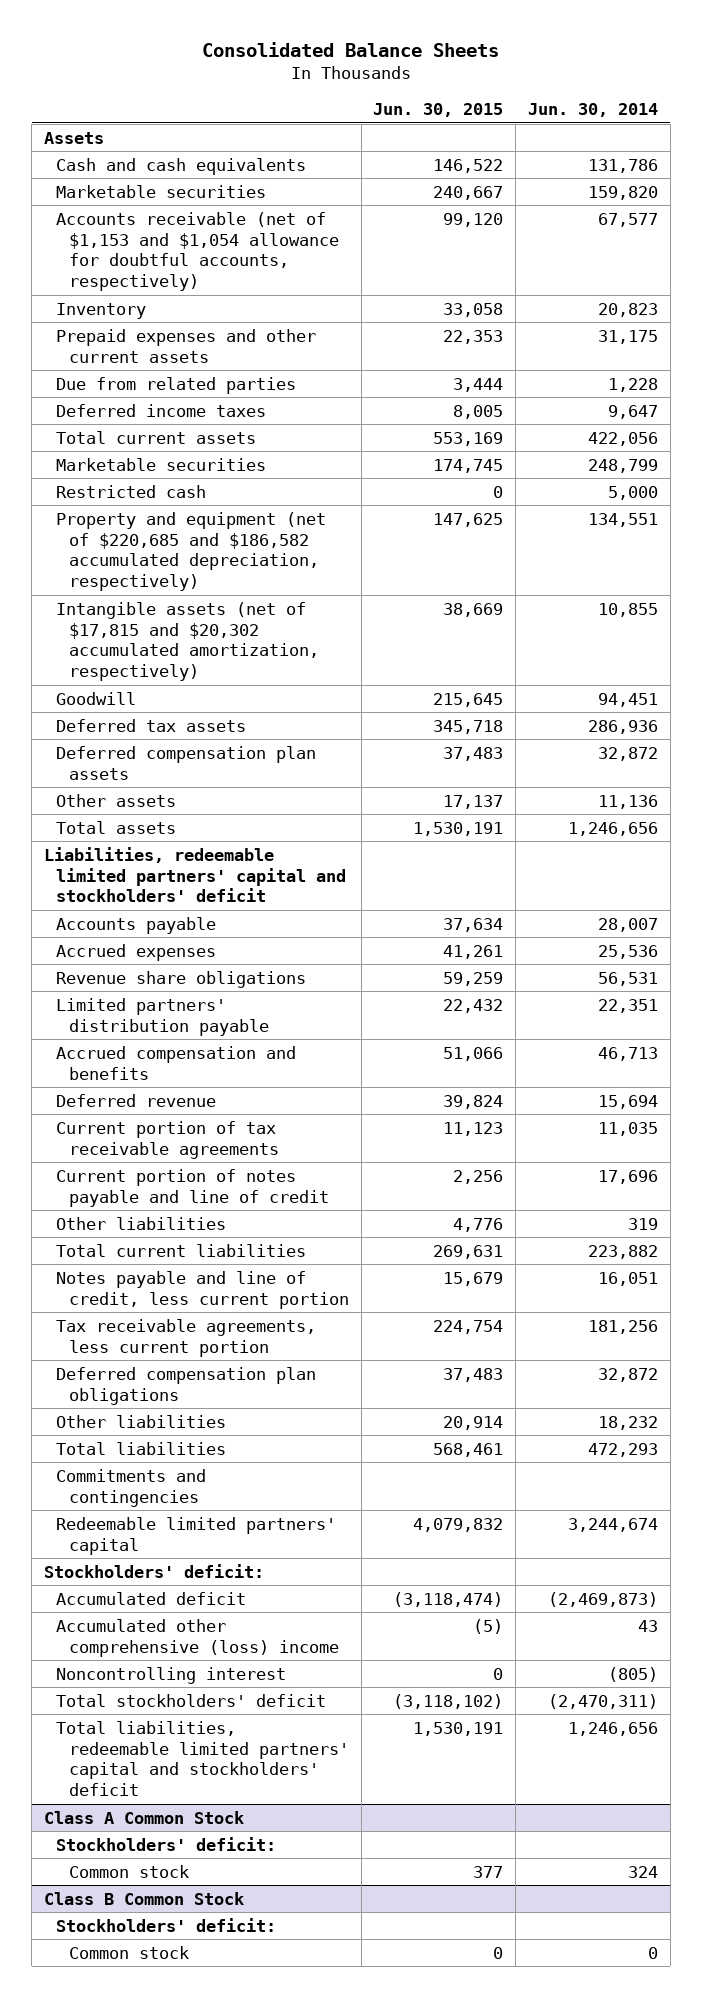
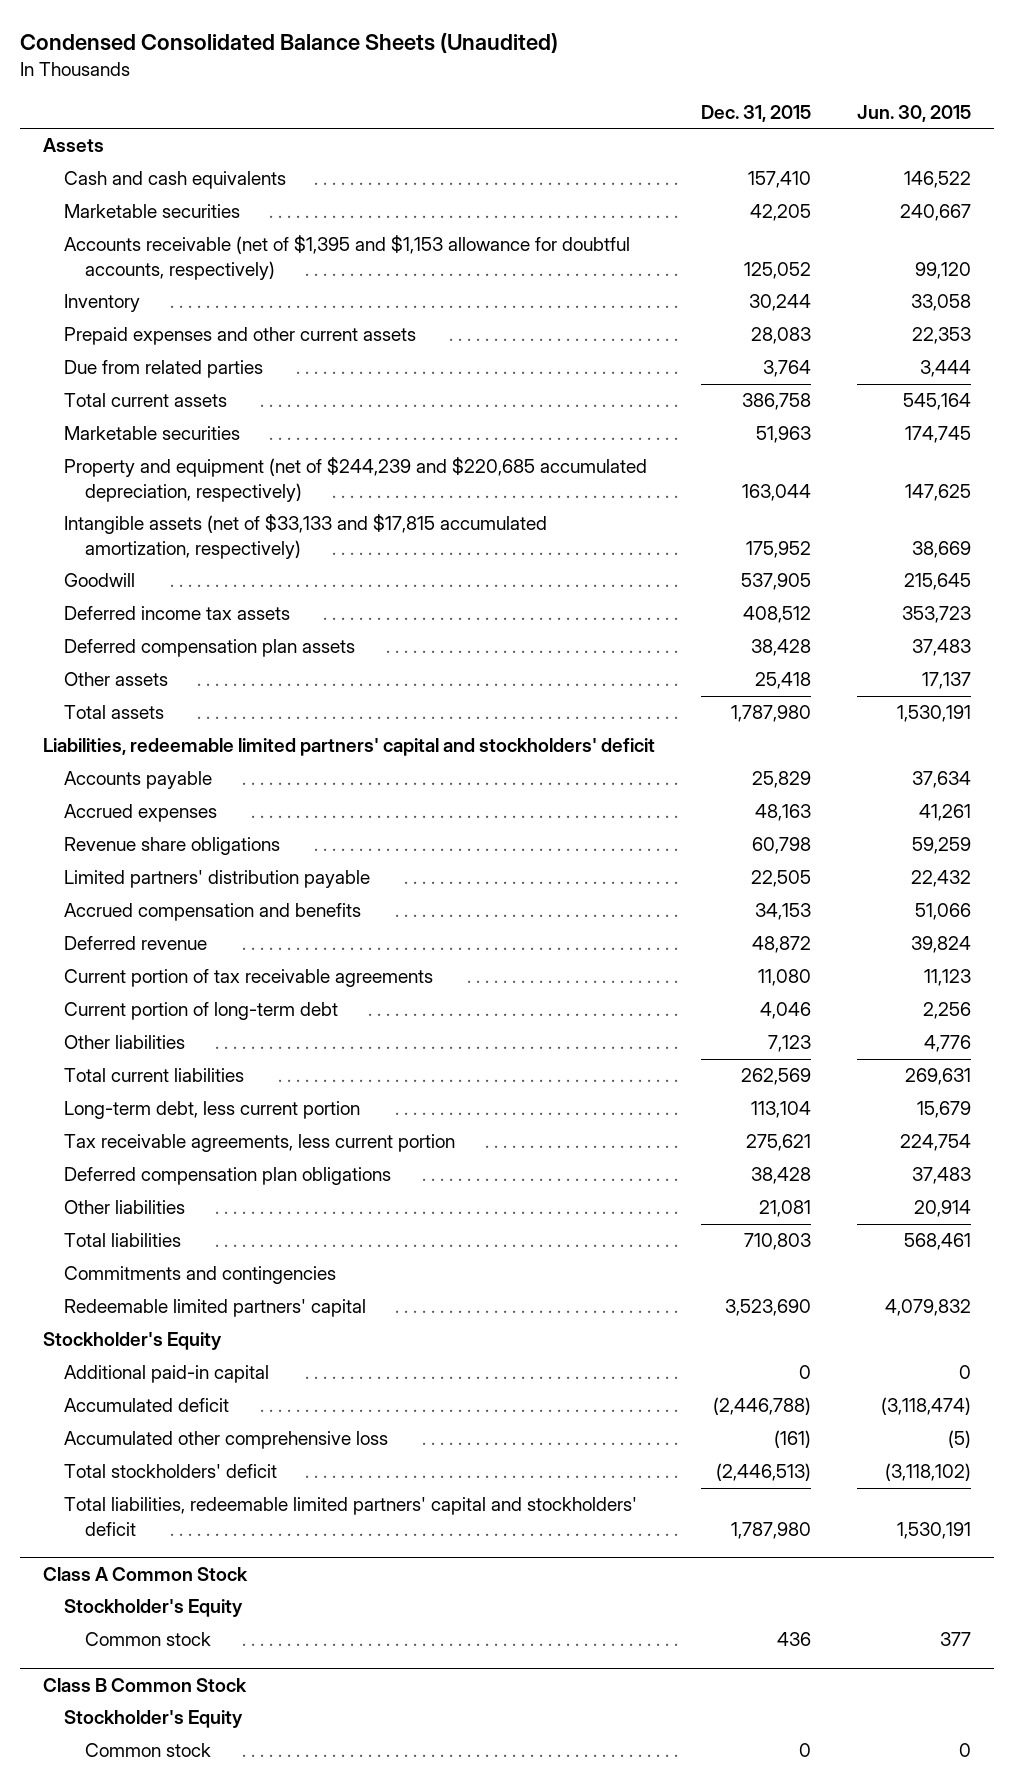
[201,41,499,57] Consolidated Balance Sheets -> [20,32,559,53] Condensed Consolidated Balance Sheets (Unaudited)
[527,102,658,117] Jun. 30, 2014 -> none
none -> [701,104,812,122] Dec. 31, 2015
[56,211,339,292] Accounts receivable (net of $1,153 and $1,054 allowance for doubtful accounts, respectively) -> [64,235,631,280] Accounts receivable (net of $1,395 and $1,153 allowance for doubtful accounts, respectively)
[56,403,267,417] Deferred income taxes -> none
[433,431,504,446] 553,169 -> [903,393,972,411] 545,164
[56,484,207,498] Restricted cash -> none
[56,511,327,592] Property and equipment (net of $220,685 and $186,582 accumulated depreciation, respectively) -> [64,457,648,502] Property and equipment (net of $244,239 and $220,685 accumulated depreciation, respectively)
[56,601,319,682] Intangible assets (net of $17,815 and $20,302 accumulated amortization, respectively) -> [64,514,548,559] Intangible assets (net of $33,133 and $17,815 accumulated amortization, respectively)
[56,718,247,732] Deferred tax assets -> [64,606,291,621] Deferred income tax assets
[433,719,504,734] 345,718 -> [902,606,972,624] 353,723
[56,1168,329,1207] Current portion of notes payable and line of credit -> [64,1002,339,1021] Current portion of long-term debt
[56,1270,349,1309] Notes payable and line of credit, less current portion -> [64,1101,361,1120] Long-term debt, less current portion
[43,1563,264,1578] Stockholders' deficit: -> [43,1332,223,1351] Stockholder's Equity
none -> [64,1365,270,1384] Additional paid-in capital
[56,1666,287,1684] Noncontrolling interest -> none
[56,1618,339,1657] Accumulated other comprehensive (loss) income -> [64,1431,389,1450] Accumulated other comprehensive loss
[56,1836,277,1851] Stockholders' deficit: -> [64,1599,244,1618] Stockholder's Equity
[56,1917,277,1932] Stockholders' deficit: -> [64,1710,244,1729] Stockholder's Equity

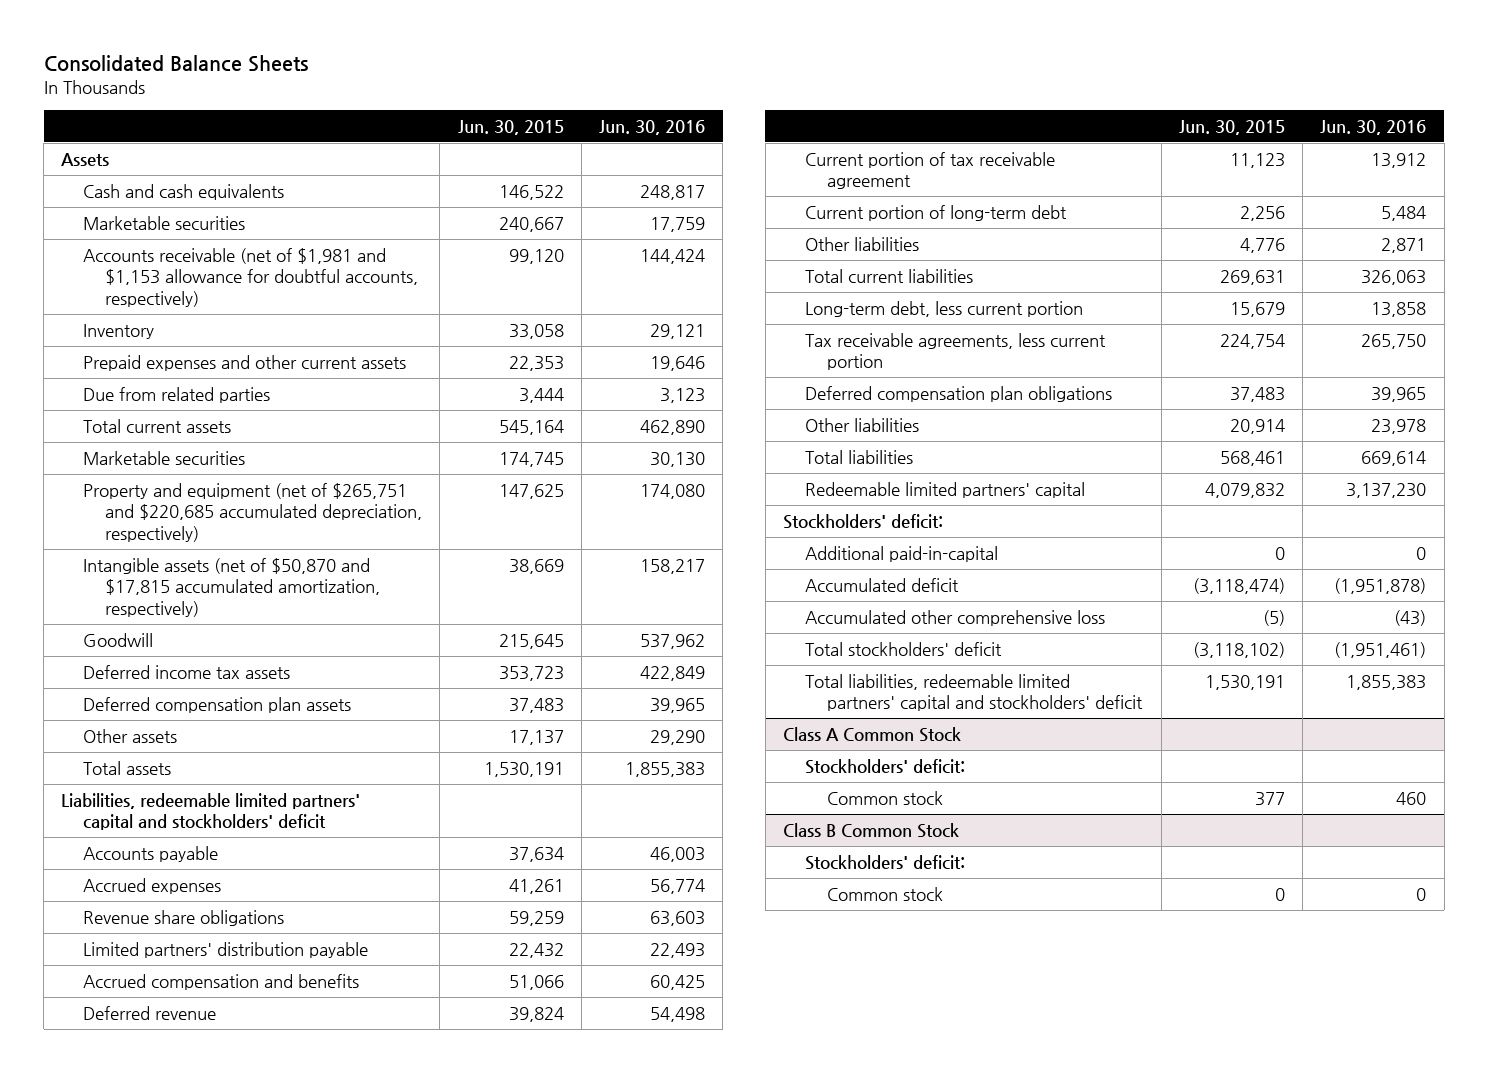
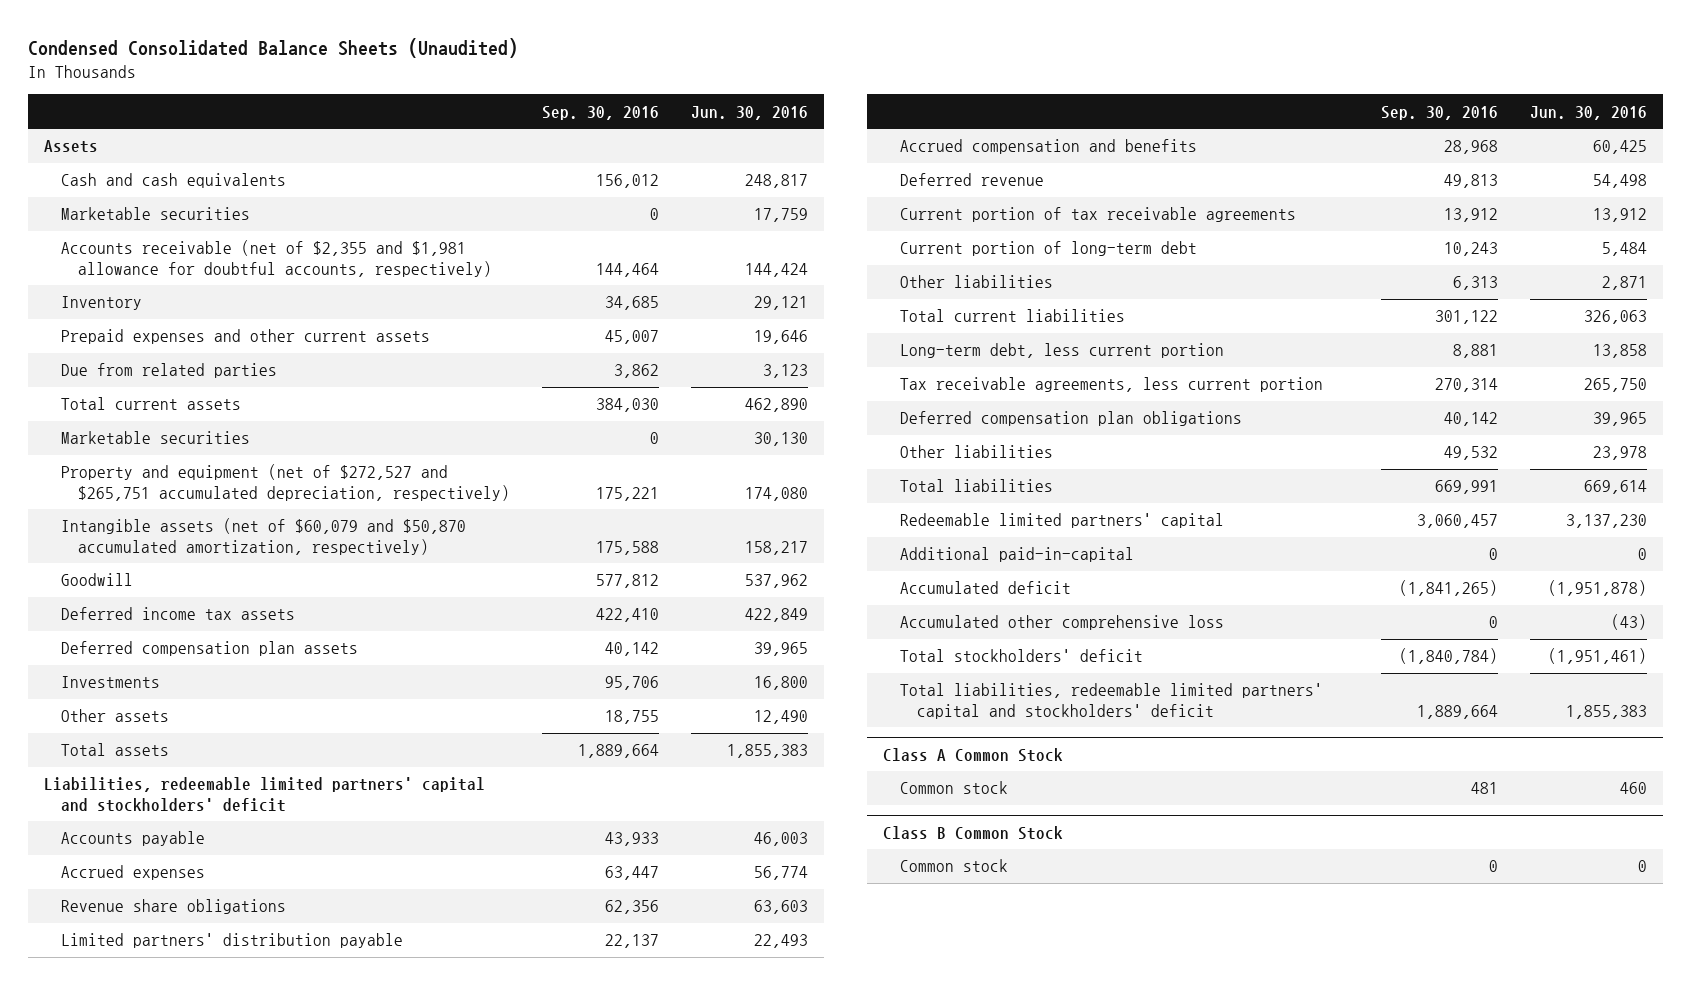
[43,54,308,72] Consolidated Balance Sheets -> [27,38,518,59] Condensed Consolidated Balance Sheets (Unaudited)
[457,119,564,135] Jun. 30, 2015 -> none
none -> [541,105,659,120] Sep. 30, 2016
[83,247,419,307] Accounts receivable (net of $1,981 and $1,153 allowance for doubtful accounts, respectively) -> [60,240,493,277] Accounts receivable (net of $2,355 and $1,981 allowance for doubtful accounts, respectively)
[83,482,423,542] Property and equipment (net of $265,751 and $220,685 accumulated depreciation, respectively) -> [60,464,511,501] Property and equipment (net of $272,527 and $265,751 accumulated depreciation, respectively)
[83,557,381,617] Intangible assets (net of $50,870 and $17,815 accumulated amortization, respectively) -> [60,518,466,555] Intangible assets (net of $60,079 and $50,870 accumulated amortization, respectively)
none -> [60,676,160,689] Investments
[650,729,706,745] 29,290 -> [753,710,808,725] 12,490
[804,151,1055,190] Current portion of tax receivable agreement -> [899,207,1296,223] Current portion of tax receivable agreements
[782,513,943,529] Stockholders' deficit: -> none
[804,758,965,774] Stockholders' deficit: -> none
[804,854,965,870] Stockholders' deficit: -> none

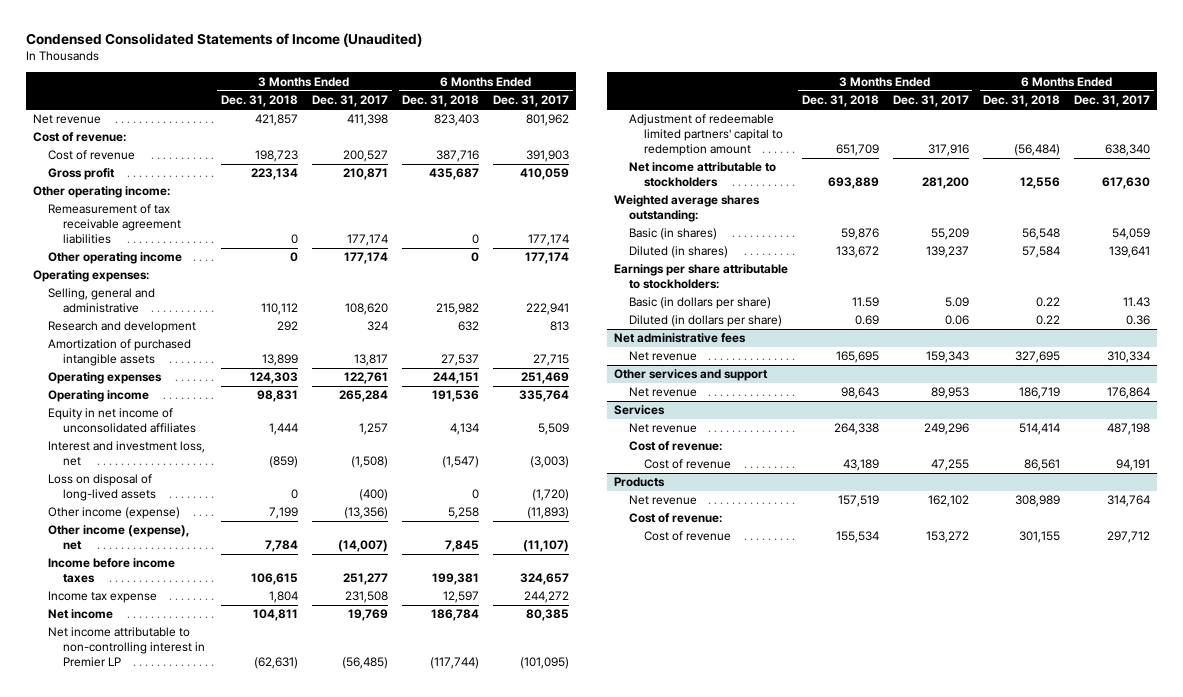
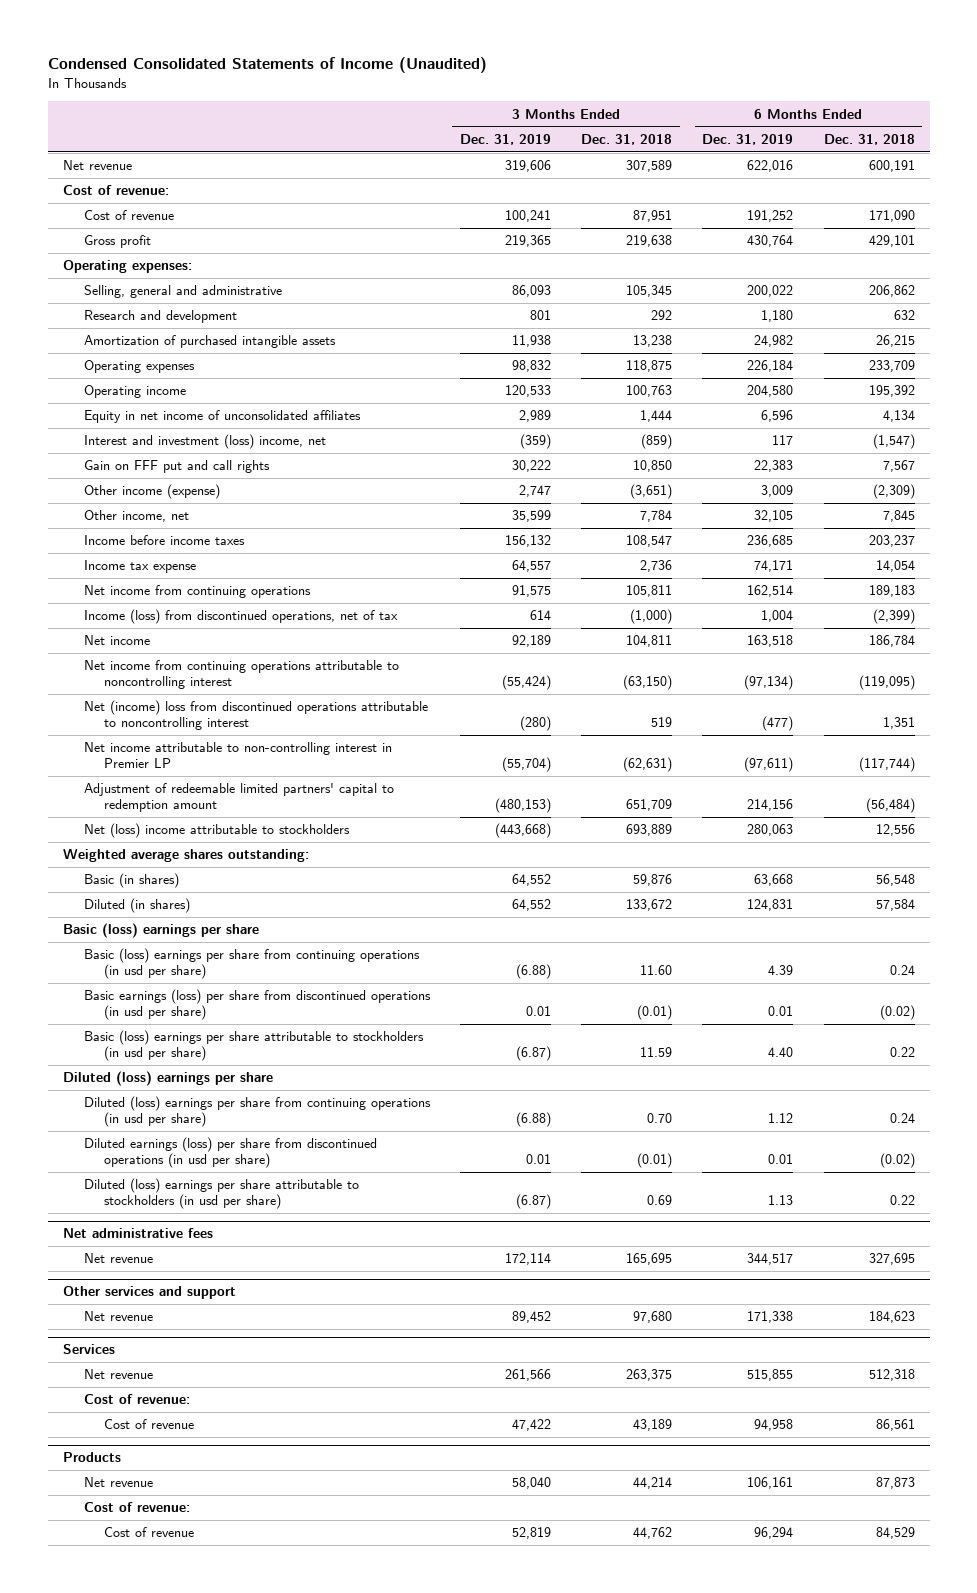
[311,95,388,108] Dec. 31, 2017 -> none
[493,95,570,108] Dec. 31, 2017 -> none
none -> [459,133,551,145] Dec. 31, 2019
none -> [702,133,794,145] Dec. 31, 2019
[254,114,298,127] 421,857 -> [626,160,673,173] 307,589
[434,114,480,127] 823,403 -> [868,160,915,173] 600,191
[32,186,170,199] Other operating income: -> none
[47,204,181,245] Remeasurement of tax receivable agreement liabilities -> none
[47,252,182,265] Other operating income -> none
[254,150,298,163] 198,723 -> [633,210,673,223] 87,951
[436,150,480,163] 387,716 -> [868,210,915,223] 171,090
[250,168,298,181] 223,134 -> [626,235,673,248] 219,638
[429,168,480,181] 435,687 -> [868,235,915,248] 429,101
[260,303,298,316] 110,112 -> [626,285,673,298] 105,345
[436,303,480,316] 215,982 -> [868,285,915,298] 206,862
[261,354,298,367] 13,899 -> [633,335,673,348] 13,238
[441,354,480,367] 27,537 -> [875,335,915,348] 26,215
[249,372,298,385] 124,303 -> [626,360,673,373] 118,875
[433,372,480,385] 244,151 -> [868,360,915,373] 233,709
[256,390,298,403] 98,831 -> [626,385,673,398] 100,763
[432,390,480,403] 191,536 -> [868,385,915,398] 195,392
[47,474,156,502] Loss on disposal of long-lived assets -> none
[47,441,205,467] Interest and investment loss, net -> [83,434,326,450] Interest and investment (loss) income, net
none -> [83,460,270,474] Gain on FFF put and call rights
[268,507,298,520] 7,199 -> [630,484,673,500] (3,651)
[448,507,480,520] 5,258 -> [872,484,915,500] (2,309)
[47,525,189,551] Other income (expense), net -> [83,510,189,523] Other income, net
[250,573,298,586] 106,615 -> [626,535,673,548] 108,547
[432,573,480,586] 199,381 -> [868,535,915,548] 203,237
[268,591,298,604] 1,804 -> [640,560,673,573] 2,736
[443,591,480,604] 12,597 -> [875,560,915,573] 14,054
none -> [83,585,311,599] Net income from continuing operations
none -> [83,609,398,625] Income (loss) from discontinued operations, net of tax
none -> [83,660,399,690] Net income from continuing operations attributable to noncontrolling interest
none -> [83,700,428,731] Net (income) loss from discontinued operations attributable to noncontrolling interest
[628,162,776,188] Net income attributable to stockholders -> [83,823,350,839] Net (loss) income attributable to stockholders
[613,264,788,290] Earnings per share attributable to stockholders: -> none
none -> [62,923,259,939] Basic (loss) earnings per share
none -> [83,948,420,980] Basic (loss) earnings per share from continuing operations (in usd per share)
none -> [83,989,431,1021] Basic earnings (loss) per share from discontinued operations (in usd per share)
[628,297,771,310] Basic (in dollars per share) -> [83,1030,424,1062] Basic (loss) earnings per share attributable to stockholders (in usd per share)
none -> [62,1071,273,1087] Diluted (loss) earnings per share
none -> [83,1096,431,1128] Diluted (loss) earnings per share from continuing operations (in usd per share)
none -> [83,1137,377,1169] Diluted earnings (loss) per share from discontinued operations (in usd per share)
[628,315,782,328] Diluted (in dollars per share) -> [83,1178,359,1210] Diluted (loss) earnings per share attributable to stockholders (in usd per share)
[840,387,879,400] 98,643 -> [633,1311,673,1324] 97,680
[1019,387,1061,400] 186,719 -> [868,1311,915,1324] 184,623
[833,423,879,436] 264,338 -> [626,1369,673,1382] 263,375
[1019,423,1061,436] 514,414 -> [868,1369,915,1382] 512,318
[837,495,879,508] 157,519 -> [633,1477,673,1490] 44,214
[1015,495,1061,508] 308,989 -> [875,1477,915,1490] 87,873
[835,531,879,544] 155,534 -> [633,1527,673,1540] 44,762
[1019,531,1061,544] 301,155 -> [875,1527,915,1540] 84,529

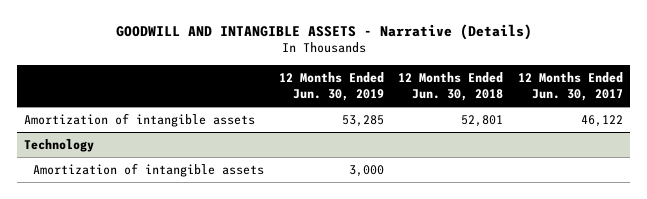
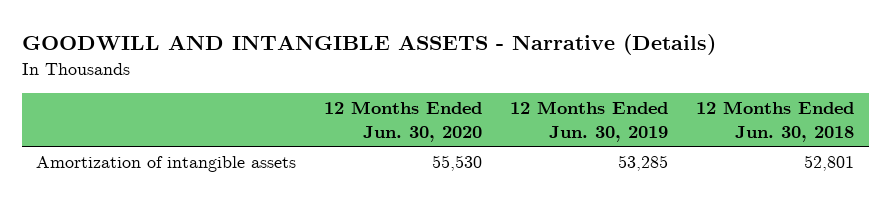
[518,71,624,101] 12 Months Ended Jun. 30, 2017 -> none
none -> [324,101,483,142] 12 Months Ended Jun. 30, 2020
[24,139,95,153] Technology -> none
[33,163,265,178] Amortization of intangible assets -> none

